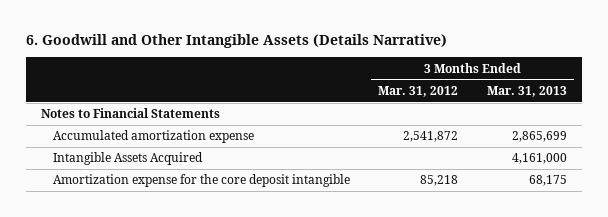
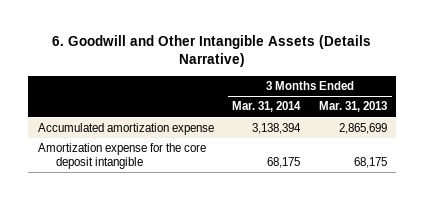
[378,85,459,97] Mar. 31, 2012 -> none
none -> [232,101,302,113] Mar. 31, 2014
[40,108,220,119] Notes to Financial Statements -> none
[52,152,203,166] Intangible Assets Acquired -> none

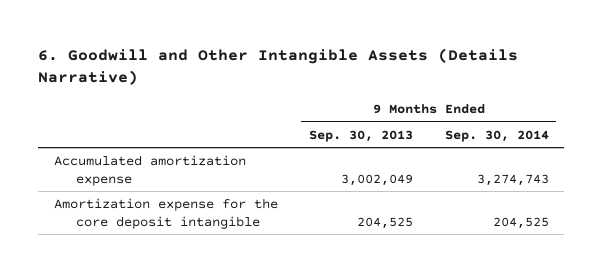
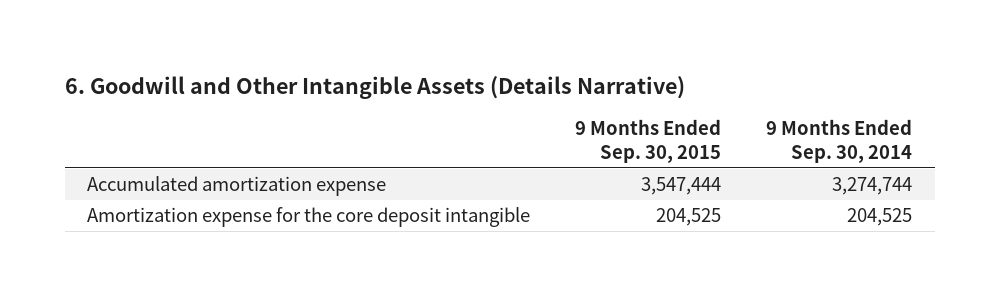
[309,129,414,142] Sep. 30, 2013 -> none
none -> [575,118,722,164] 9 Months Ended Sep. 30, 2015
[476,173,549,186] 3,274,743 -> [832,177,913,196] 3,274,744

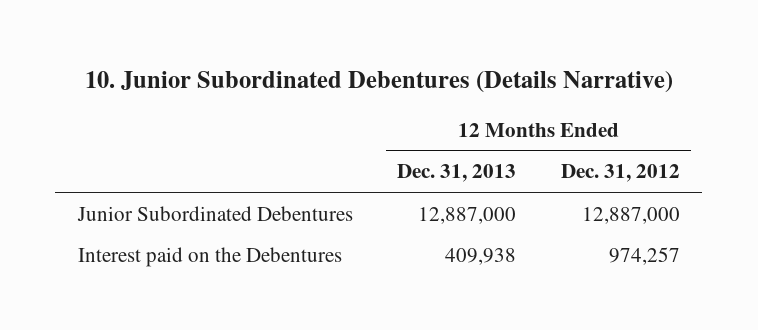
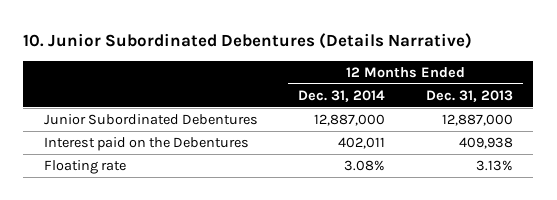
[560,164,680,183] Dec. 31, 2012 -> none
none -> [298,89,386,102] Dec. 31, 2014
none -> [43,160,126,175] Floating rate

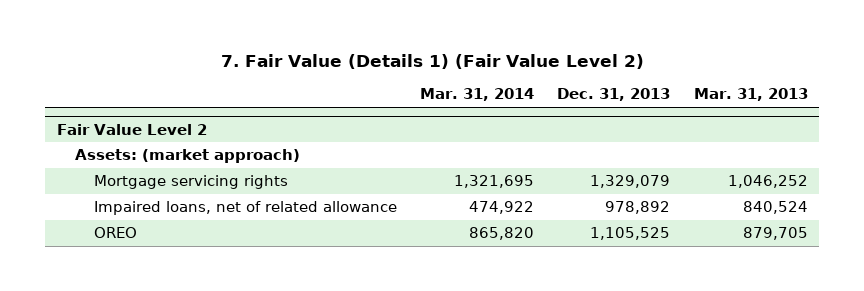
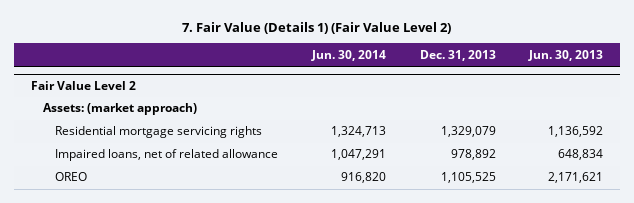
[420,88,535,102] Mar. 31, 2014 -> none
[693,88,808,102] Mar. 31, 2013 -> none
none -> [310,49,386,61] Jun. 30, 2014
none -> [528,49,604,61] Jun. 30, 2013
[93,175,288,190] Mortgage servicing rights -> [54,126,262,139] Residential mortgage servicing rights

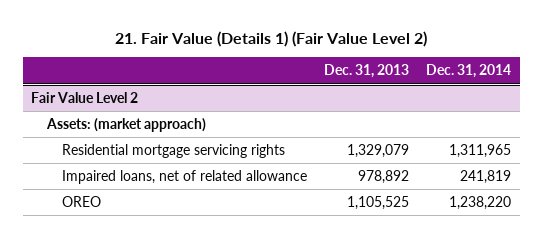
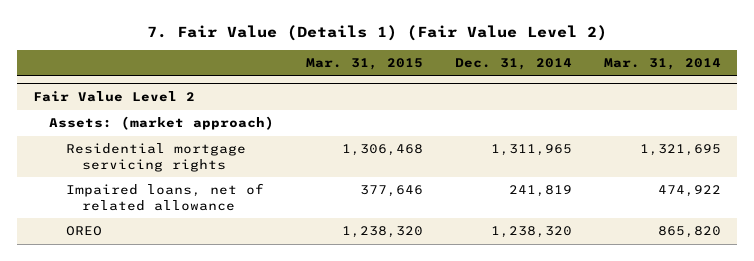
[115,30,428,47] 21. Fair Value (Details 1) (Fair Value Level 2) -> [147,24,608,41] 7. Fair Value (Details 1) (Fair Value Level 2)
[324,64,410,79] Dec. 31, 2013 -> none
none -> [306,57,424,70] Mar. 31, 2015
none -> [604,57,722,70] Mar. 31, 2014
[449,196,512,211] 1,238,220 -> [491,226,573,239] 1,238,320

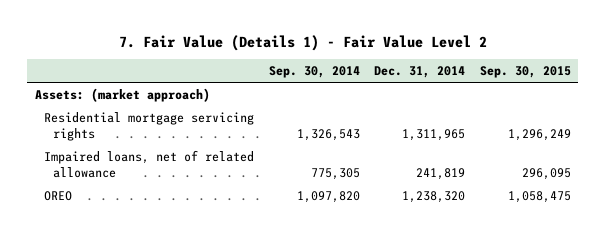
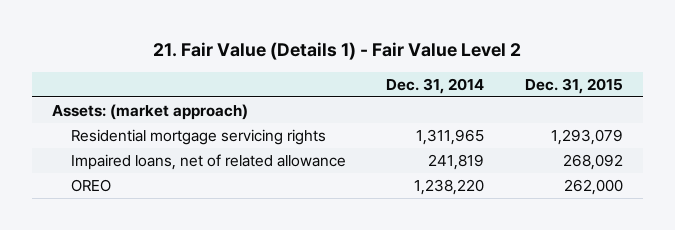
[118,34,487,51] 7. Fair Value (Details 1) - Fair Value Level 2 -> [153,42,522,61] 21. Fair Value (Details 1) - Fair Value Level 2
[268,66,360,79] Sep. 30, 2014 -> none
[479,66,571,79] Sep. 30, 2015 -> none
none -> [524,77,623,94] Dec. 31, 2015
[402,190,466,203] 1,238,320 -> [414,179,485,196] 1,238,220

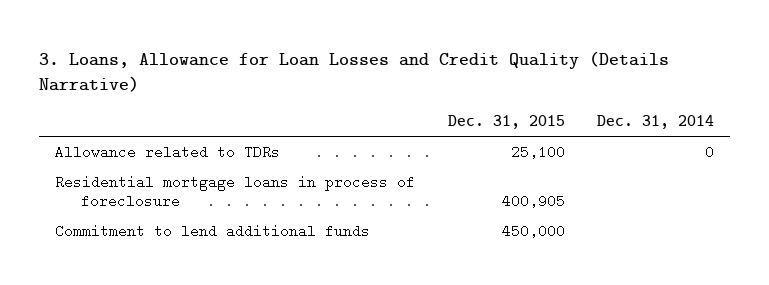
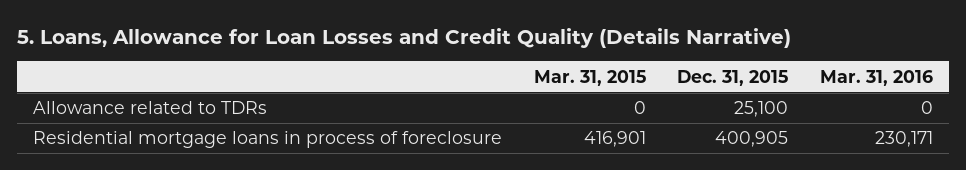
[39,50,670,93] 3. Loans, Allowance for Loan Losses and Credit Quality (Details Narrative) -> [17,28,792,49] 5. Loans, Allowance for Loan Losses and Credit Quality (Details Narrative)
[597,115,715,130] Dec. 31, 2014 -> none
none -> [533,69,646,86] Mar. 31, 2015
none -> [819,69,933,86] Mar. 31, 2016
[55,223,371,238] Commitment to lend additional funds -> none

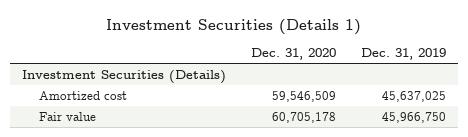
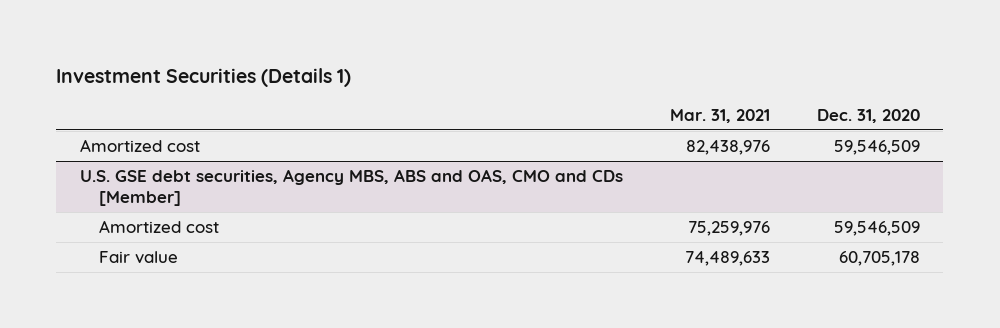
[360,48,446,61] Dec. 31, 2019 -> none
none -> [669,108,770,123] Mar. 31, 2021
[22,69,227,84] Investment Securities (Details) -> none
none -> [79,169,623,207] U.S. GSE debt securities, Agency MBS, ABS and OAS, CMO and CDs [Member]
none -> [98,220,219,234] Amortized cost

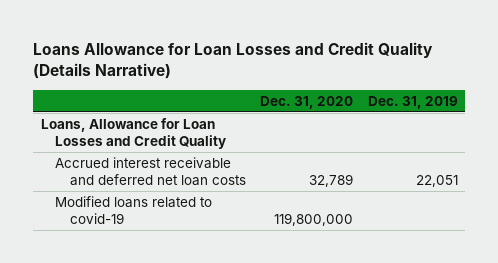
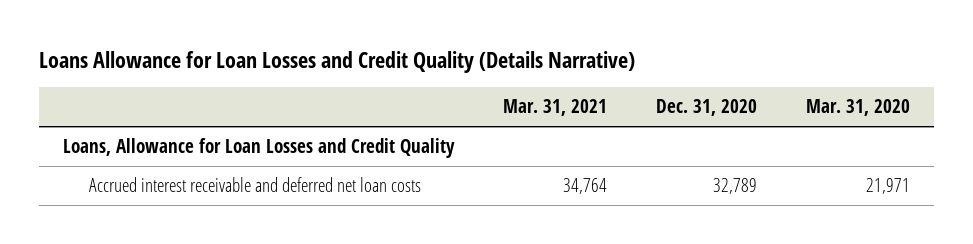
[367,95,458,109] Dec. 31, 2019 -> none
none -> [502,99,607,117] Mar. 31, 2021
none -> [805,99,910,117] Mar. 31, 2020
[55,196,213,225] Modified loans related to covid-19 -> none

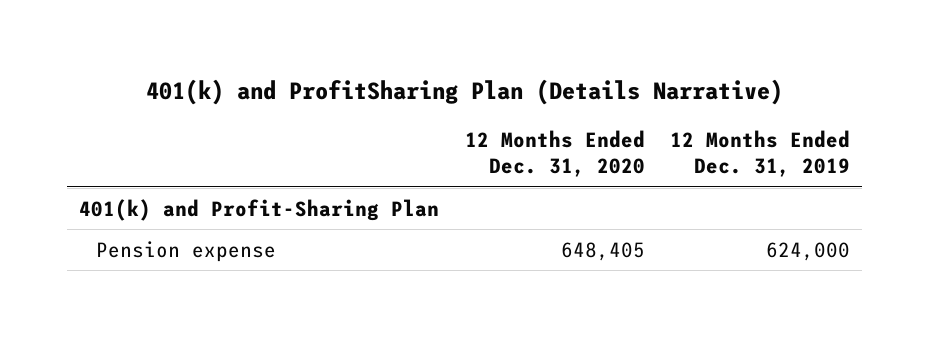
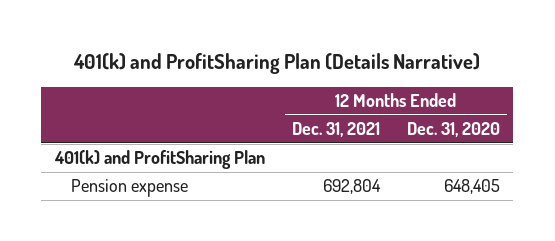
[669,130,850,178] 12 Months Ended Dec. 31, 2019 -> none
none -> [291,122,380,138] Dec. 31, 2021
[79,198,440,221] 401(k) and Profit-Sharing Plan -> [53,150,265,170] 401(k) and ProfitSharing Plan

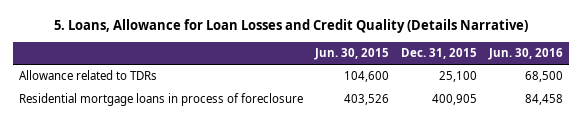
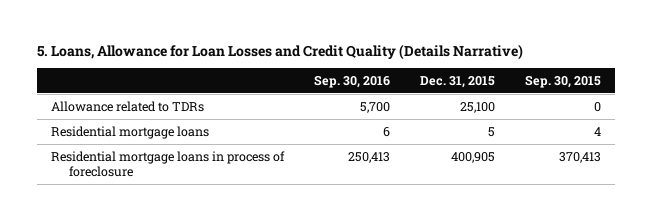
[313,48,389,61] Jun. 30, 2015 -> none
[488,48,564,61] Jun. 30, 2016 -> none
none -> [314,74,391,88] Sep. 30, 2016
none -> [524,74,601,88] Sep. 30, 2015
none -> [51,125,210,139] Residential mortgage loans

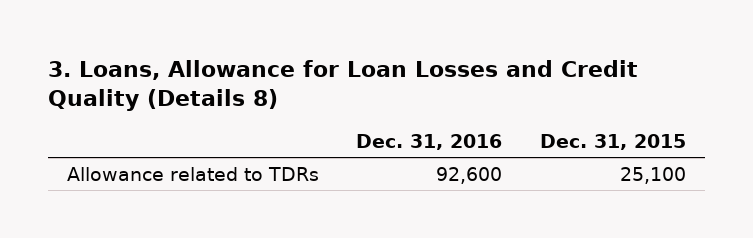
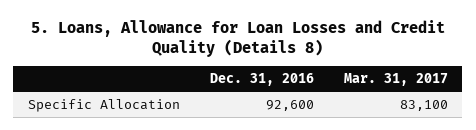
[48,60,639,112] 3. Loans, Allowance for Loan Losses and Credit Quality (Details 8) -> [30,20,445,58] 5. Loans, Allowance for Loan Losses and Credit Quality (Details 8)
[539,134,686,151] Dec. 31, 2015 -> none
none -> [343,73,448,87] Mar. 31, 2017
[66,166,319,181] Allowance related to TDRs -> [28,98,181,112] Specific Allocation

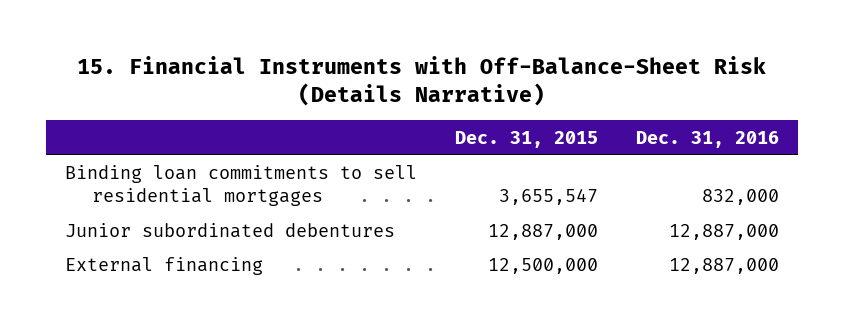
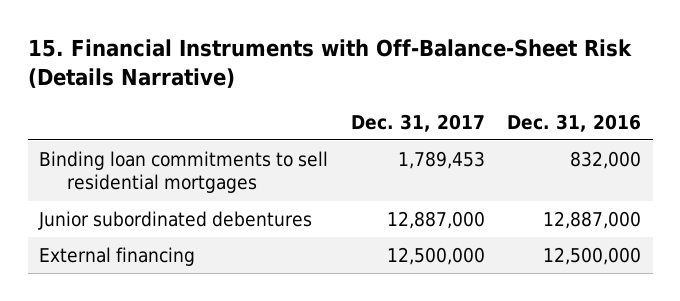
[454,130,598,148] Dec. 31, 2015 -> none
none -> [350,113,485,132] Dec. 31, 2017
[669,257,780,274] 12,887,000 -> [543,246,642,265] 12,500,000

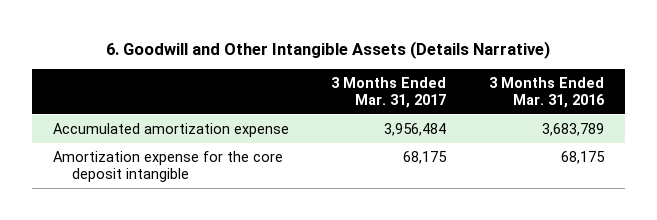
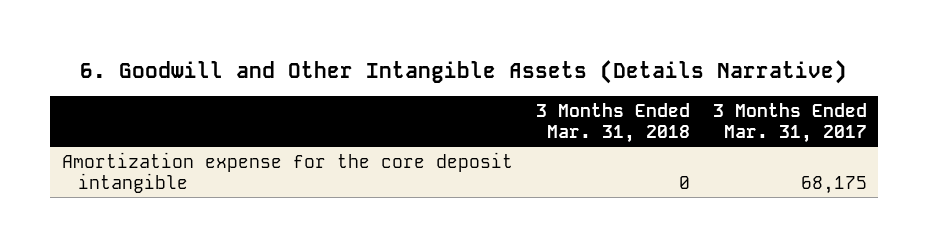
[488,77,605,109] 3 Months Ended Mar. 31, 2016 -> none
none -> [535,102,690,144] 3 Months Ended Mar. 31, 2018
[53,123,290,138] Accumulated amortization expense -> none

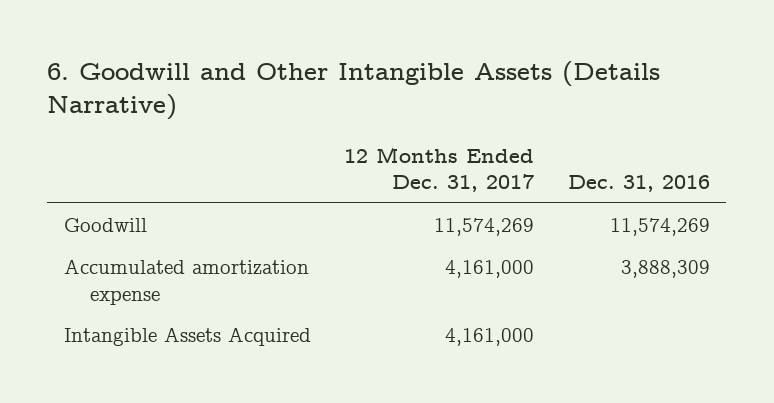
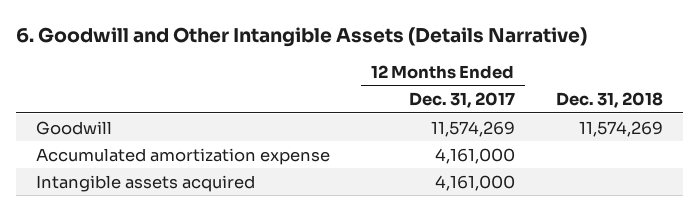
[567,175,710,193] Dec. 31, 2016 -> none
none -> [555,92,663,109] Dec. 31, 2018
[64,327,312,347] Intangible Assets Acquired -> [36,174,256,192] Intangible assets acquired

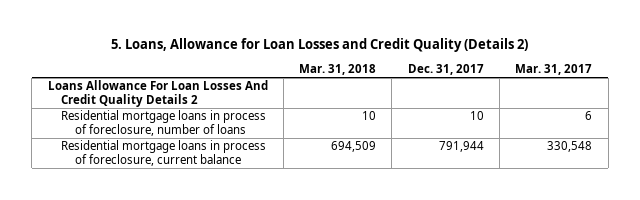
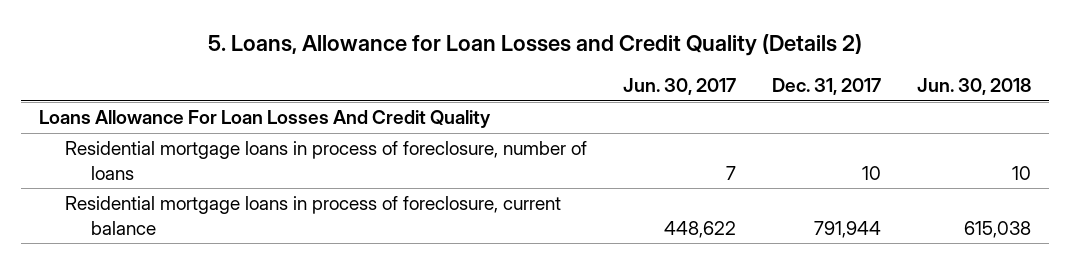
[299,64,377,76] Mar. 31, 2018 -> none
[515,64,593,76] Mar. 31, 2017 -> none
none -> [623,78,737,96] Jun. 30, 2017
none -> [917,78,1032,96] Jun. 30, 2018
[47,80,268,107] Loans Allowance For Loan Losses And Credit Quality Details 2 -> [38,110,491,129] Loans Allowance For Loan Losses And Credit Quality

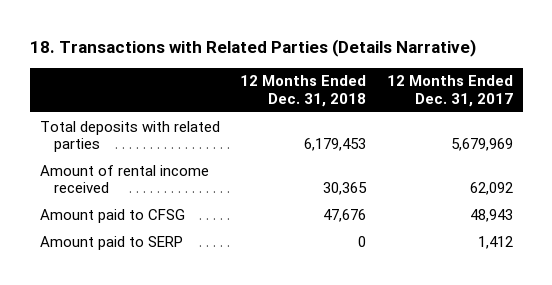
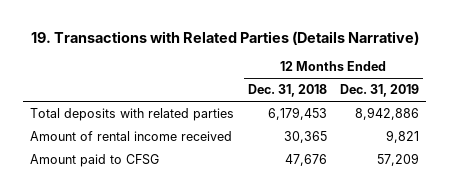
[29,38,476,57] 18. Transactions with Related Parties (Details Narrative) -> [30,30,419,45] 19. Transactions with Related Parties (Details Narrative)
[386,75,513,107] 12 Months Ended Dec. 31, 2017 -> none
none -> [340,84,420,98] Dec. 31, 2019
[39,235,183,250] Amount paid to SERP -> none

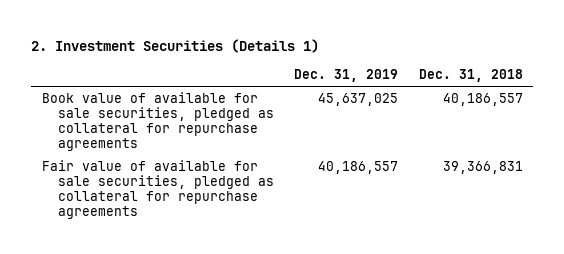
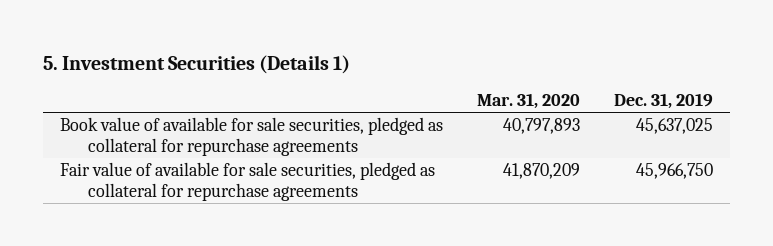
[31,38,320,53] 2. Investment Securities (Details 1) -> [43,55,351,75] 5. Investment Securities (Details 1)
[418,69,523,83] Dec. 31, 2018 -> none
none -> [476,92,580,109] Mar. 31, 2020
[318,161,399,175] 40,186,557 -> [635,163,713,180] 45,966,750

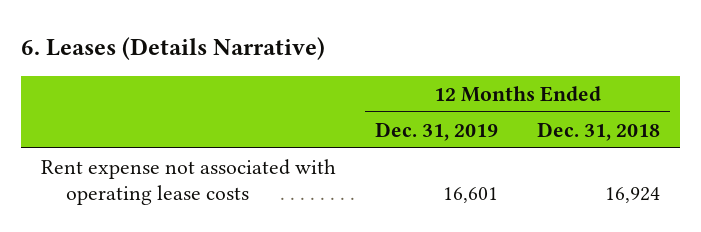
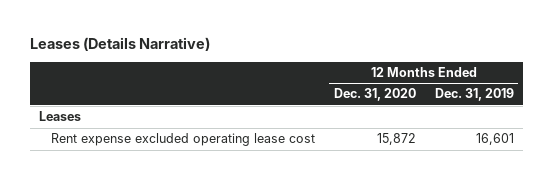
[21,36,326,60] 6. Leases (Details Narrative) -> [29,37,210,52] Leases (Details Narrative)
[537,121,661,141] Dec. 31, 2018 -> none
none -> [333,88,416,102] Dec. 31, 2020
none -> [38,111,81,122] Leases
[40,158,336,206] Rent expense not associated with operating lease costs -> [51,133,316,147] Rent expense excluded operating lease cost

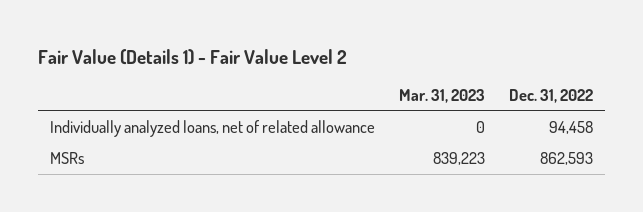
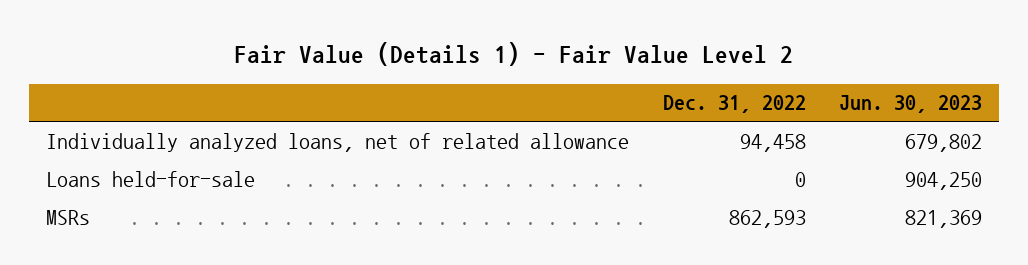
[399,89,486,104] Mar. 31, 2023 -> none
none -> [839,95,983,114] Jun. 30, 2023
none -> [46,170,256,187] Loans held-for-sale

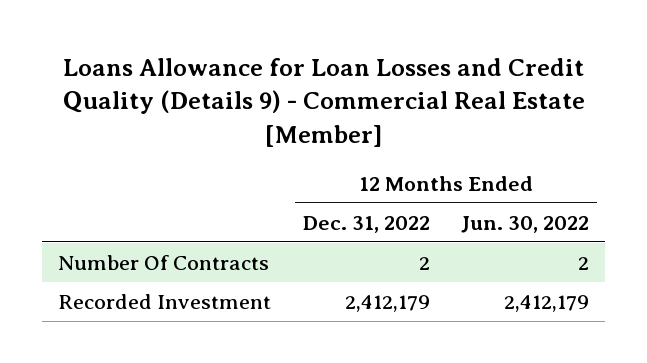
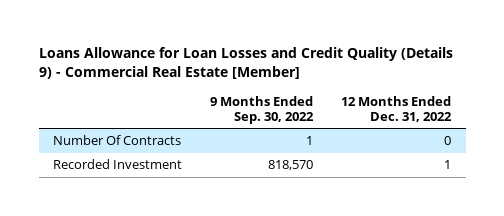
[461,215,590,233] Jun. 30, 2022 -> none
none -> [210,95,315,124] 9 Months Ended Sep. 30, 2022
[418,256,430,270] 2 -> [444,136,452,146] 0
[344,294,430,312] 2,412,179 -> [444,160,452,170] 1

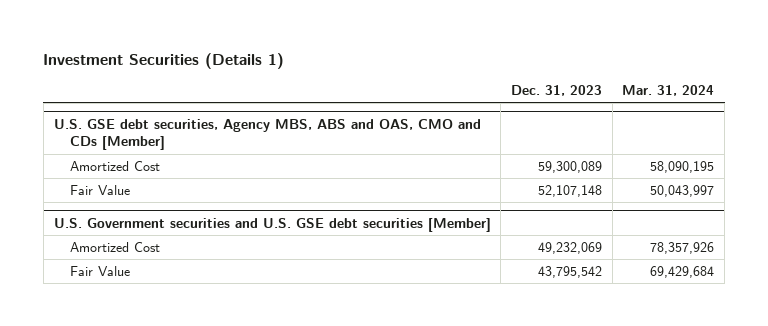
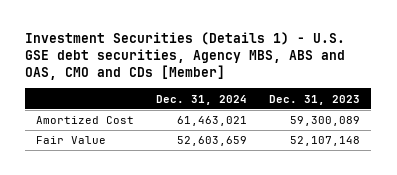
[43,52,285,69] Investment Securities (Details 1) -> [25,31,346,81] Investment Securities (Details 1) - U.S. GSE debt securities, Agency MBS, ABS and OAS, CMO and CDs [Member]
[622,85,715,97] Mar. 31, 2024 -> none
none -> [156,94,248,105] Dec. 31, 2024
[53,118,481,151] U.S. GSE debt securities, Agency MBS, ABS and OAS, CMO and CDs [Member] -> none
[53,217,491,232] U.S. Government securities and U.S. GSE debt securities [Member] -> none
[70,241,161,252] Amortized Cost -> none
[70,265,131,276] Fair Value -> none

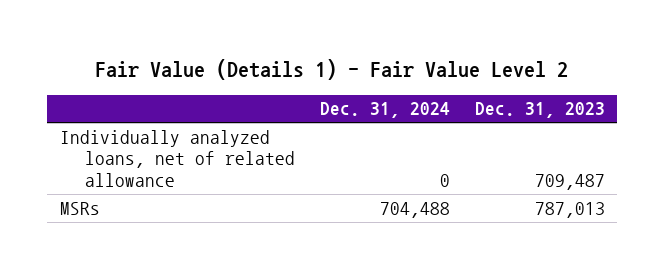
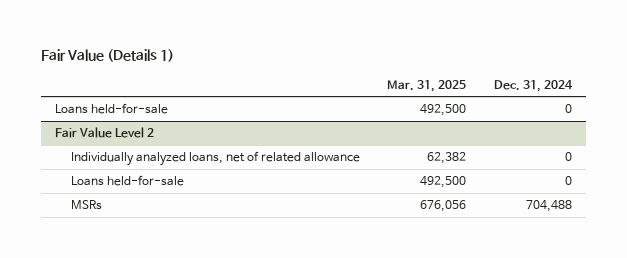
[95,58,569,80] Fair Value (Details 1) - Fair Value Level 2 -> [41,49,175,63] Fair Value (Details 1)
[474,102,605,119] Dec. 31, 2023 -> none
none -> [387,79,467,92] Mar. 31, 2025
none -> [55,103,169,115] Loans held-for-sale
none -> [55,127,155,139] Fair Value Level 2
none -> [70,175,184,187] Loans held-for-sale

